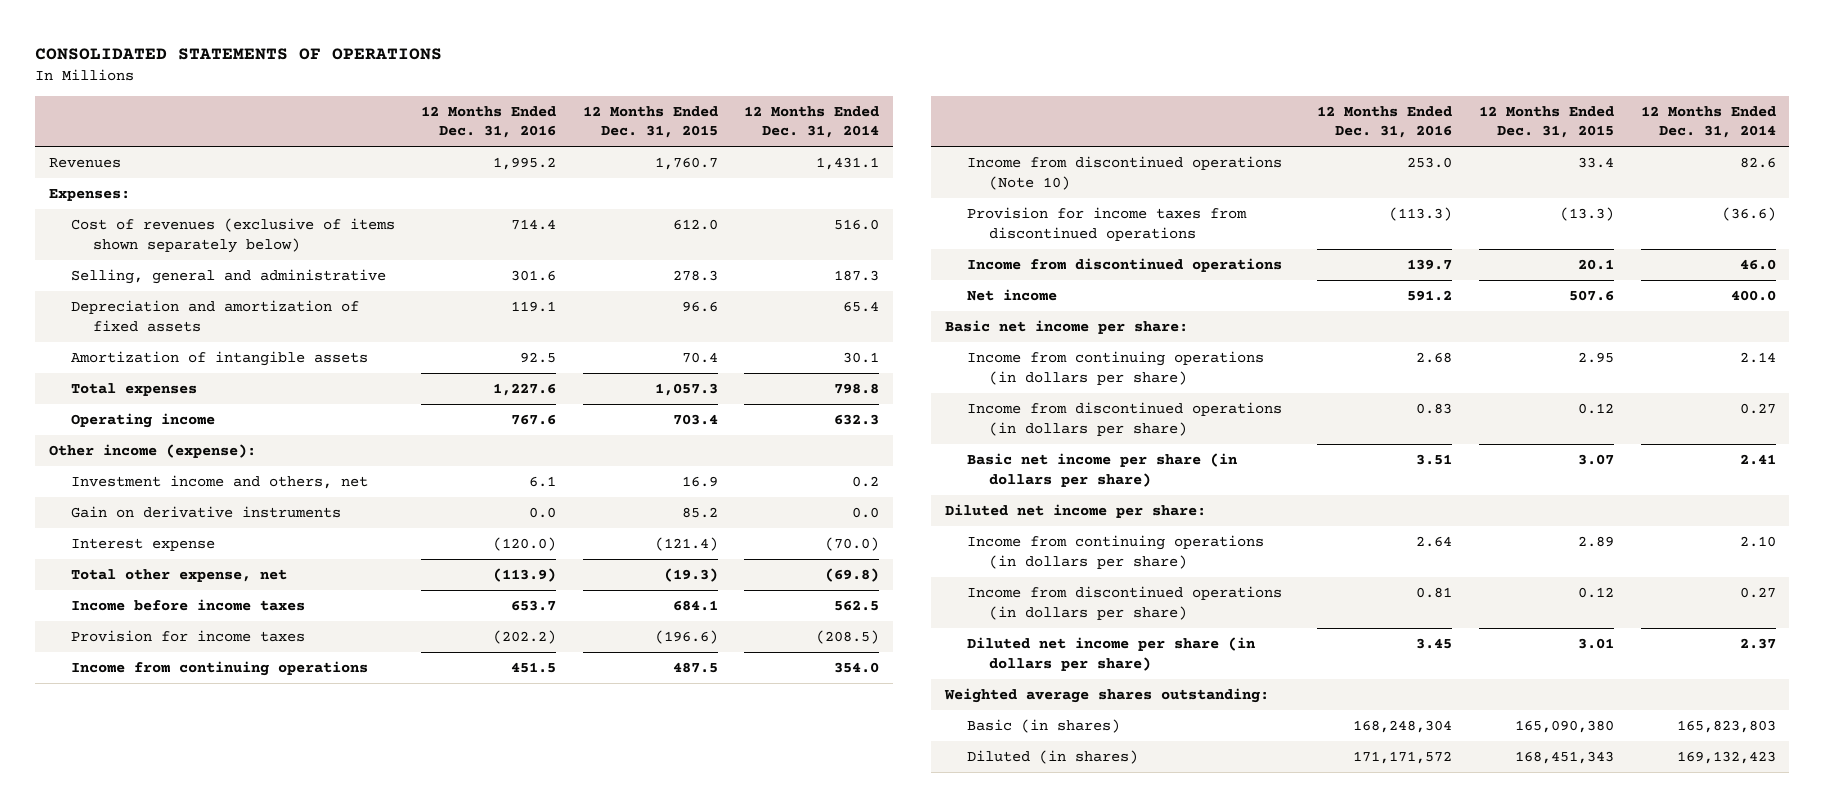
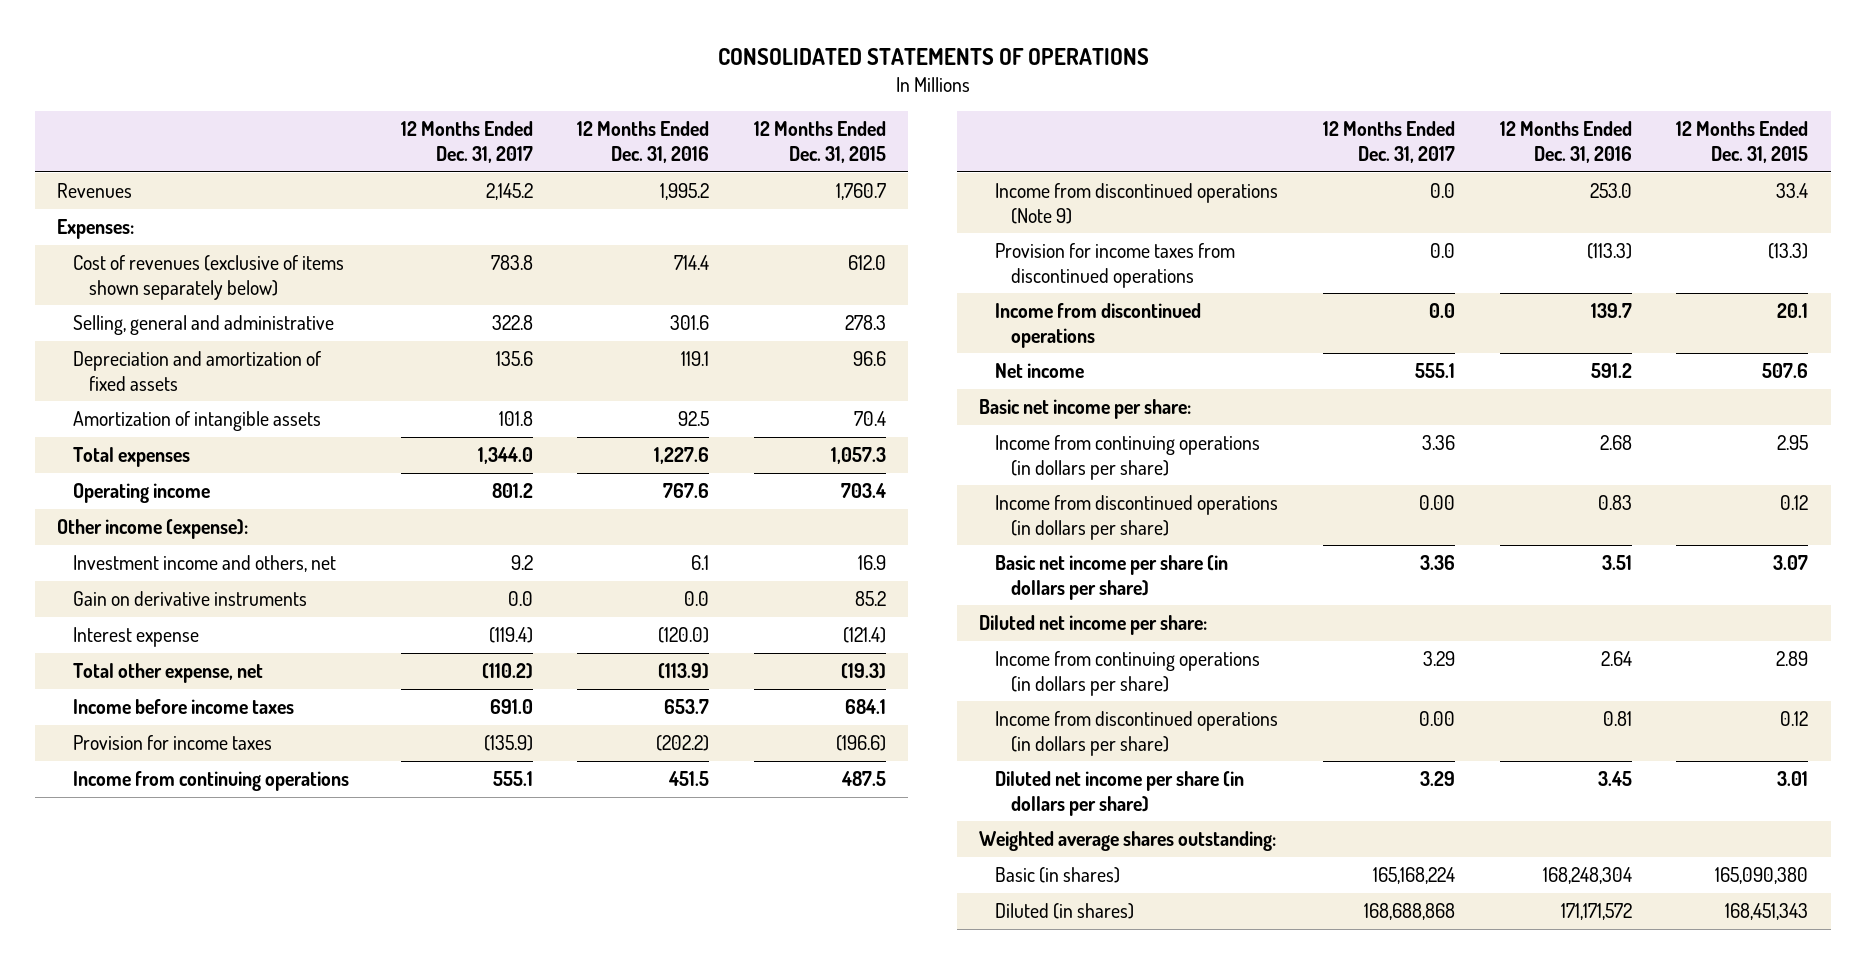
[744,105,880,139] 12 Months Ended Dec. 31, 2014 -> none
none -> [400,121,533,163] 12 Months Ended Dec. 31, 2017
[966,156,1282,190] Income from discontinued operations (Note 10) -> [995,183,1279,224] Income from discontinued operations (Note 9)

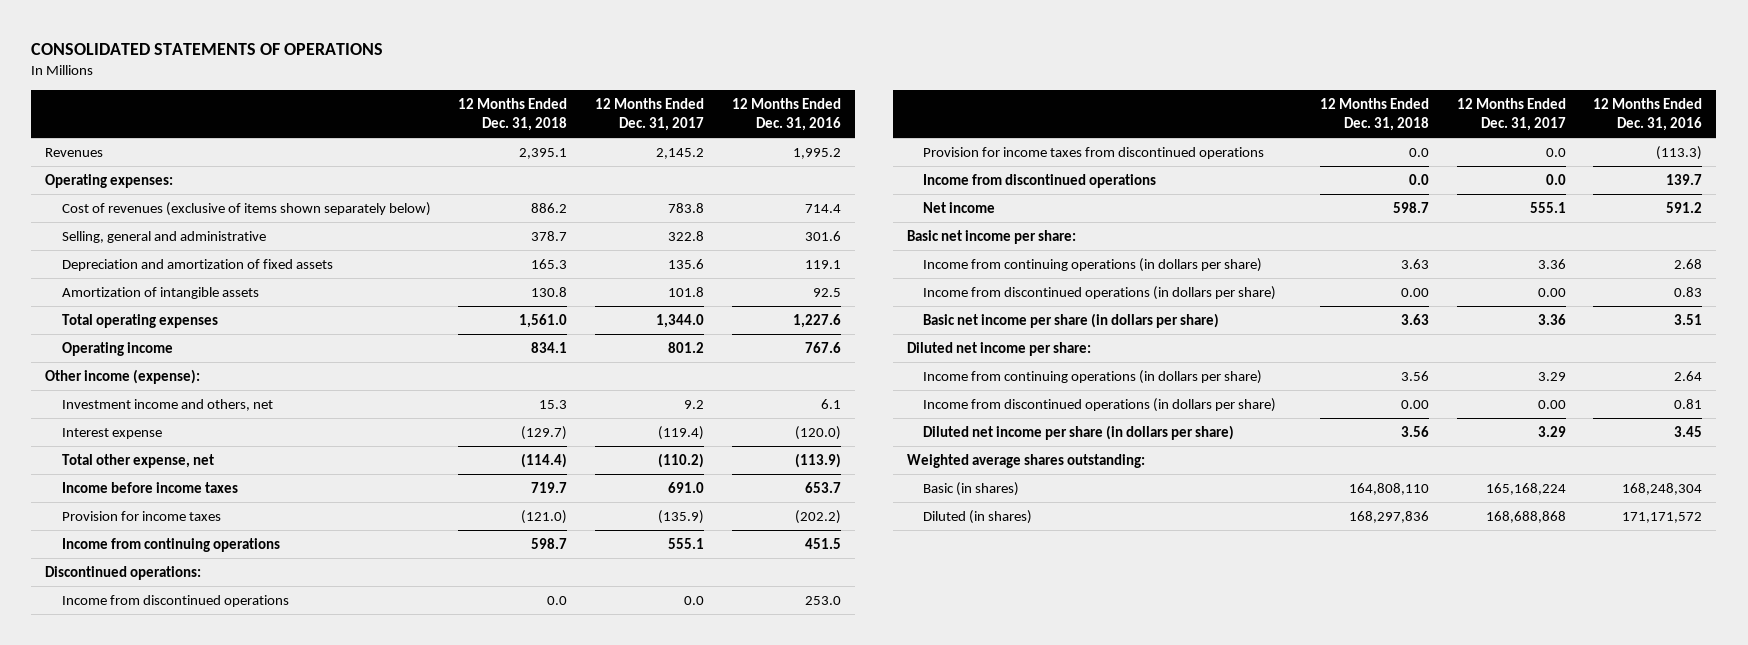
[753,121,886,163] 12 Months Ended Dec. 31, 2015 -> none
none -> [458,97,568,132] 12 Months Ended Dec. 31, 2018
[56,219,134,240] Expenses: -> [45,173,174,188] Operating expenses:
[72,447,190,468] Total expenses -> [61,313,218,328] Total operating expenses
[72,591,307,607] Gain on derivative instruments -> none
none -> [45,565,202,580] Discontinued operations:
[995,183,1279,224] Income from discontinued operations (Note 9) -> [61,594,289,607] Income from discontinued operations

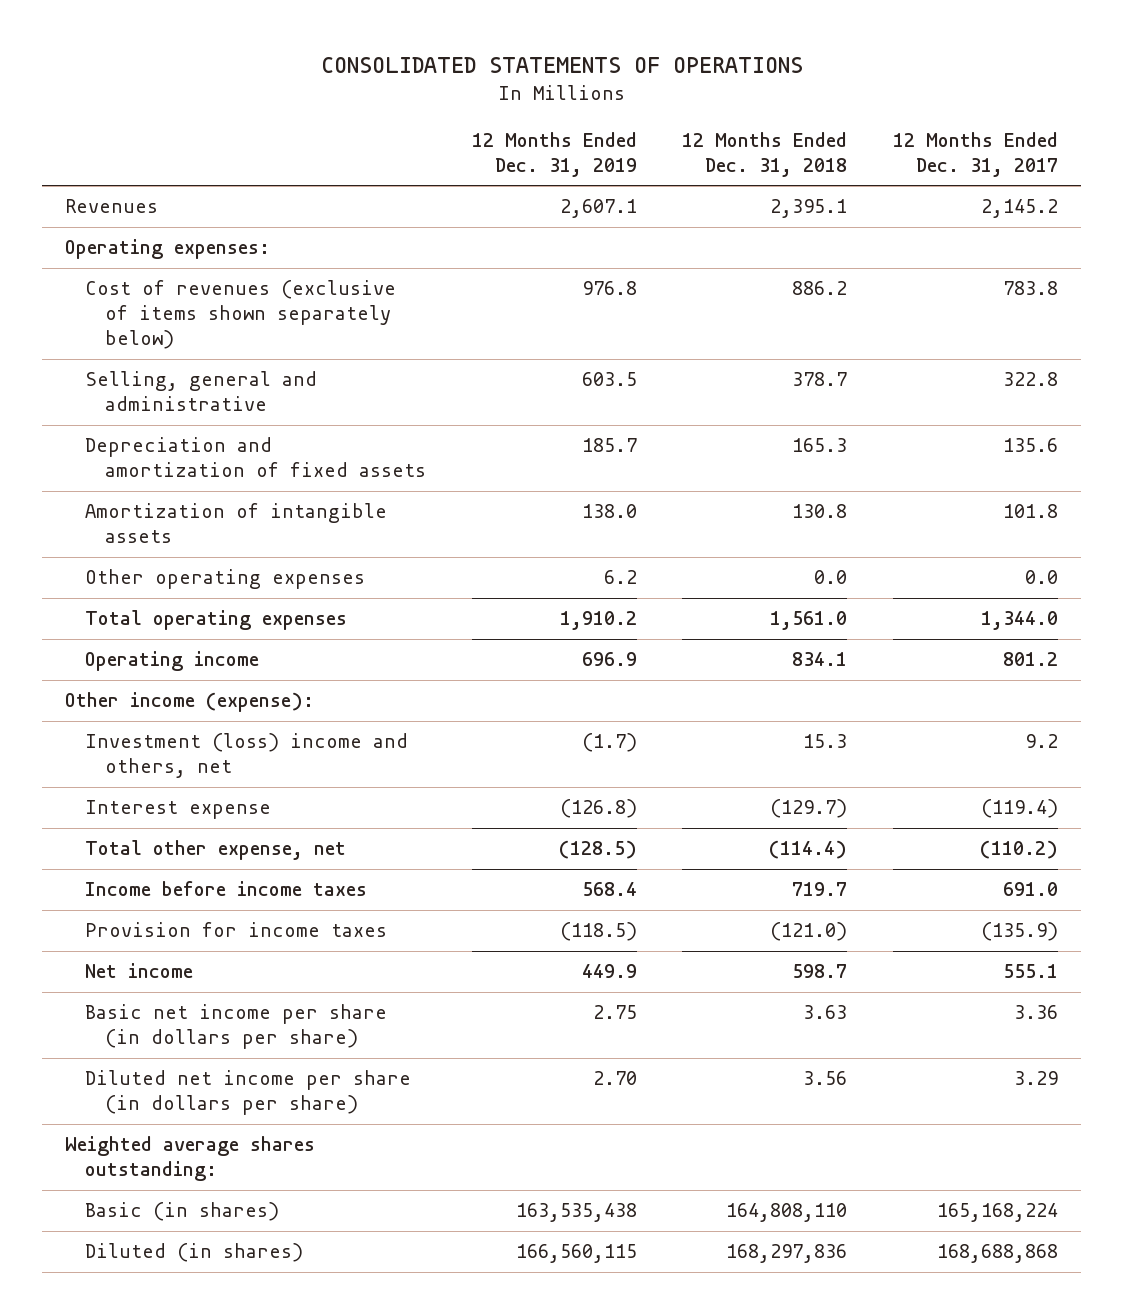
[732,97,842,132] 12 Months Ended Dec. 31, 2016 -> none
none -> [471,131,637,177] 12 Months Ended Dec. 31, 2019
none -> [85,569,366,590] Other operating expenses
[61,398,273,411] Investment income and others, net -> [85,733,409,779] Investment (loss) income and others, net
[61,537,280,552] Income from continuing operations -> none
[45,565,202,580] Discontinued operations: -> none
[61,594,289,607] Income from discontinued operations -> none
[922,146,1264,159] Provision for income taxes from discontinued operations -> none
[922,173,1156,188] Income from discontinued operations -> none
[906,229,1076,244] Basic net income per share: -> none
[922,257,1262,272] Income from continuing operations (in dollars per share) -> none
[922,285,1276,300] Income from discontinued operations (in dollars per share) -> none
[906,341,1091,356] Diluted net income per share: -> none
[922,369,1262,384] Income from continuing operations (in dollars per share) -> none
[922,397,1276,412] Income from discontinued operations (in dollars per share) -> none

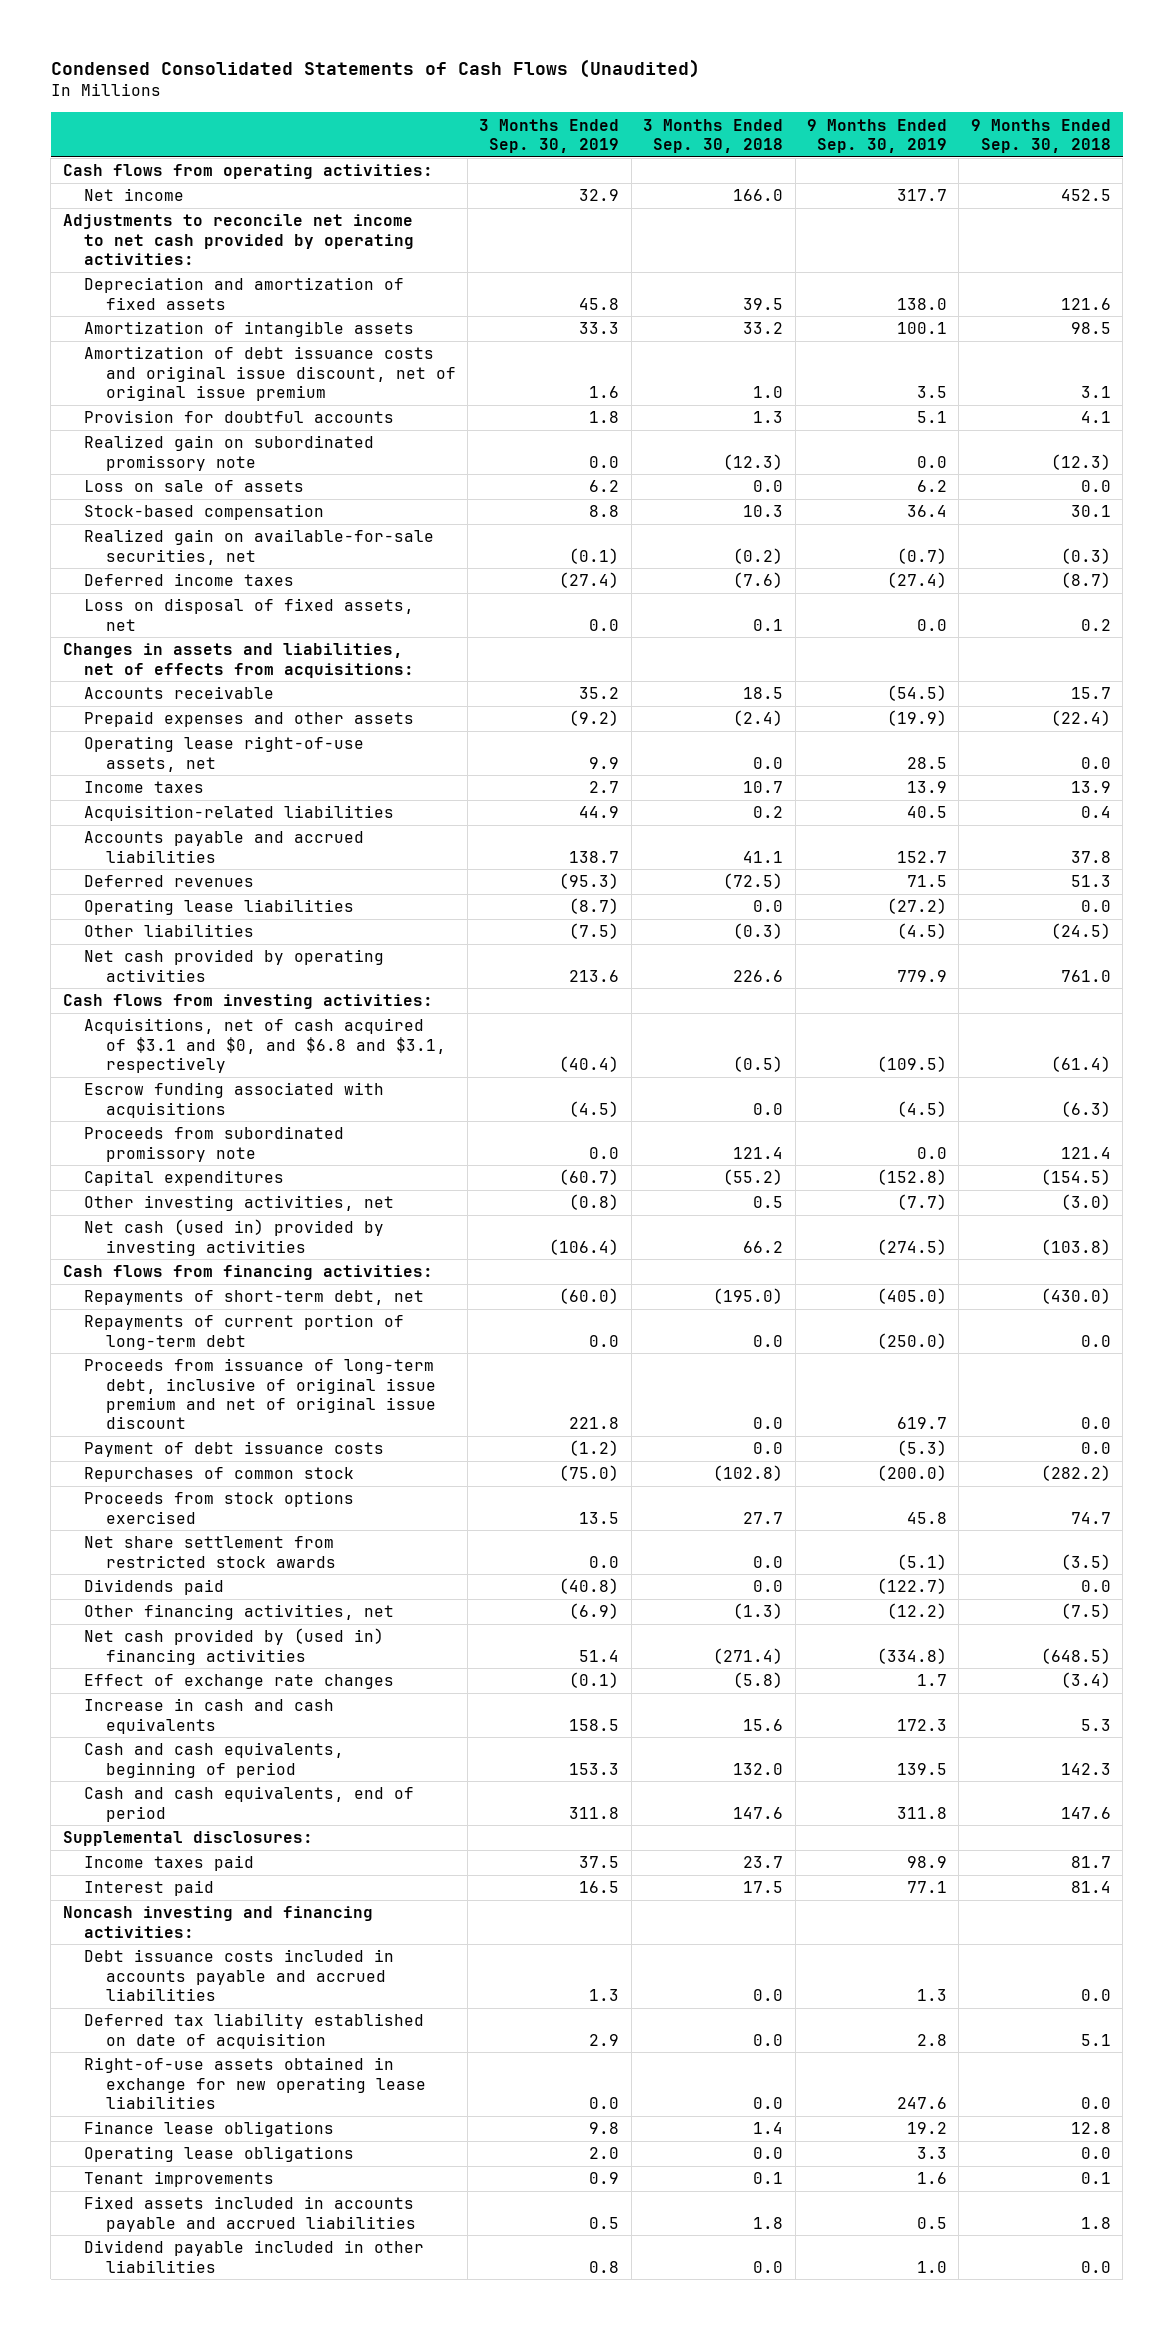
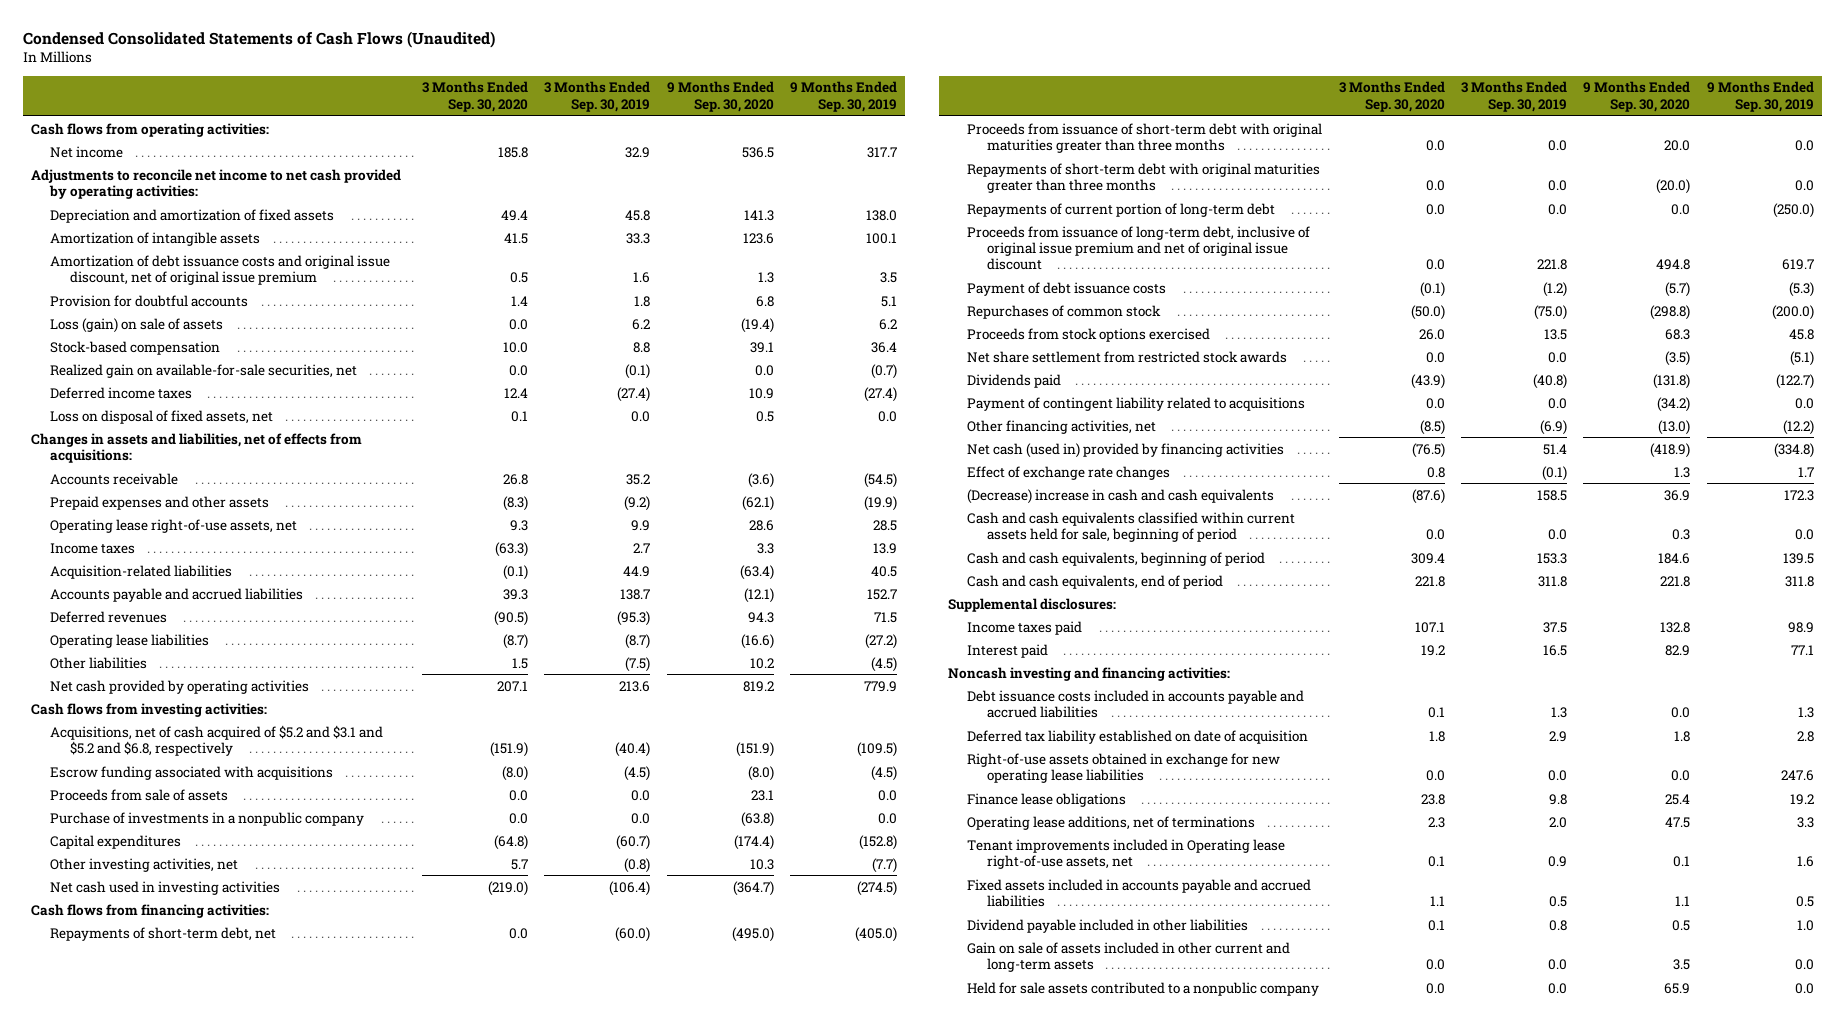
[643,118,784,153] 3 Months Ended Sep. 30, 2018 -> none
[970,118,1111,153] 9 Months Ended Sep. 30, 2018 -> none
none -> [421,81,528,112] 3 Months Ended Sep. 30, 2020
none -> [666,81,774,112] 9 Months Ended Sep. 30, 2020
[84,435,375,471] Realized gain on subordinated promissory note -> none
[84,480,305,493] Loss on sale of assets -> [50,317,224,333] Loss (gain) on sale of assets
[84,1018,446,1073] Acquisitions, net of cash acquired of $3.1 and $0, and $6.8 and $3.1, respectively -> [50,724,384,756] Acquisitions, net of cash acquired of $5.2 and $3.1 and $5.2 and $6.8, respectively
[84,1126,345,1162] Proceeds from subordinated promissory note -> none
none -> [50,788,229,801] Proceeds from sale of assets
none -> [50,811,365,826] Purchase of investments in a nonpublic company
[84,1219,385,1256] Net cash (used in) provided by investing activities -> [50,880,281,895] Net cash used in investing activities
none -> [967,122,1323,153] Proceeds from issuance of short-term debt with original maturities greater than three months
none -> [967,162,1321,193] Repayments of short-term debt with original maturities greater than three months
none -> [967,396,1306,411] Payment of contingent liability related to acquisitions
[84,1628,385,1665] Net cash provided by (used in) financing activities -> [967,442,1285,458] Net cash (used in) provided by financing activities
[84,1698,335,1734] Increase in cash and cash equivalents -> [967,488,1275,504] (Decrease) increase in cash and cash equivalents
none -> [967,511,1296,542] Cash and cash equivalents classified within current assets held for sale, beginning of period
[84,2146,355,2163] Operating lease obligations -> [967,815,1256,830] Operating lease additions, net of terminations
[84,2171,275,2188] Tenant improvements -> [967,838,1286,869] Tenant improvements included in Operating lease right-of-use assets, net
none -> [967,941,1291,972] Gain on sale of assets included in other current and long-term assets
none -> [967,981,1320,996] Held for sale assets contributed to a nonpublic company

